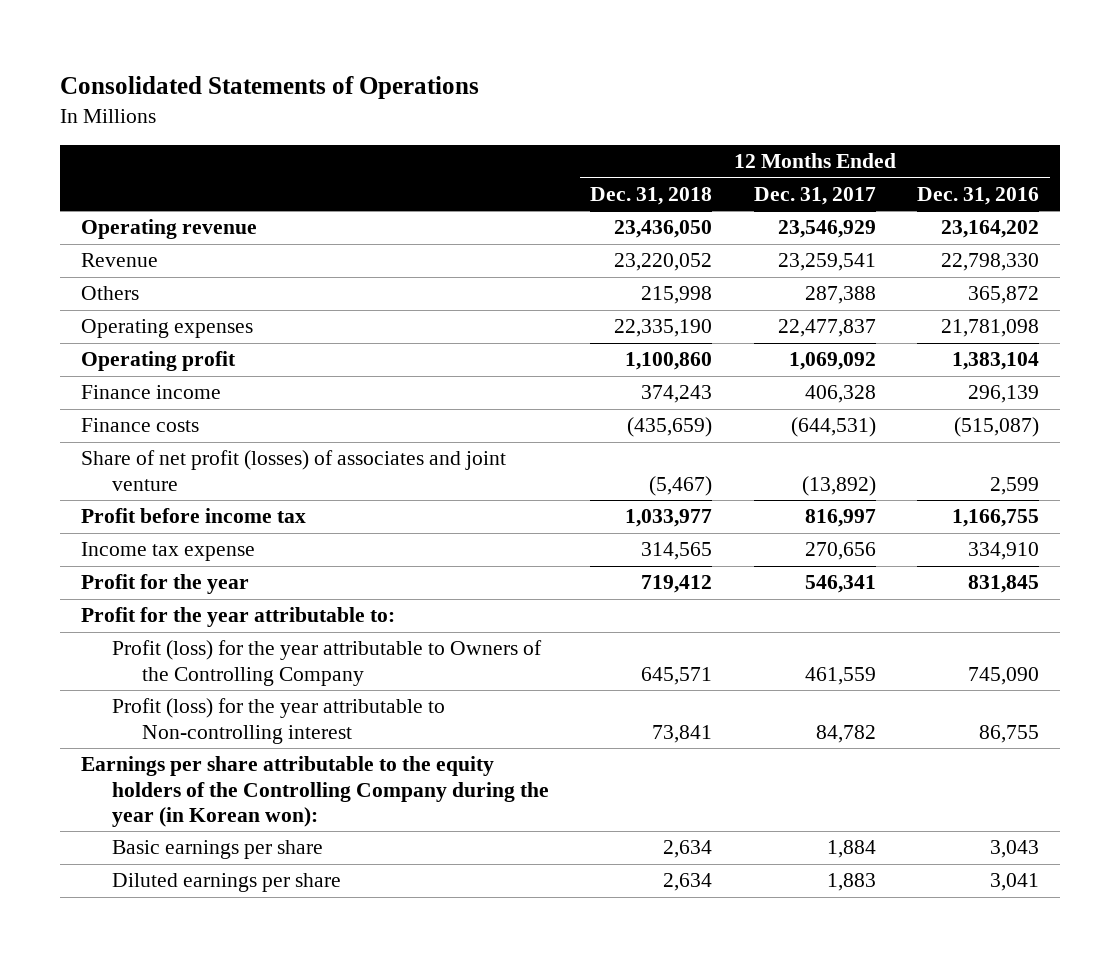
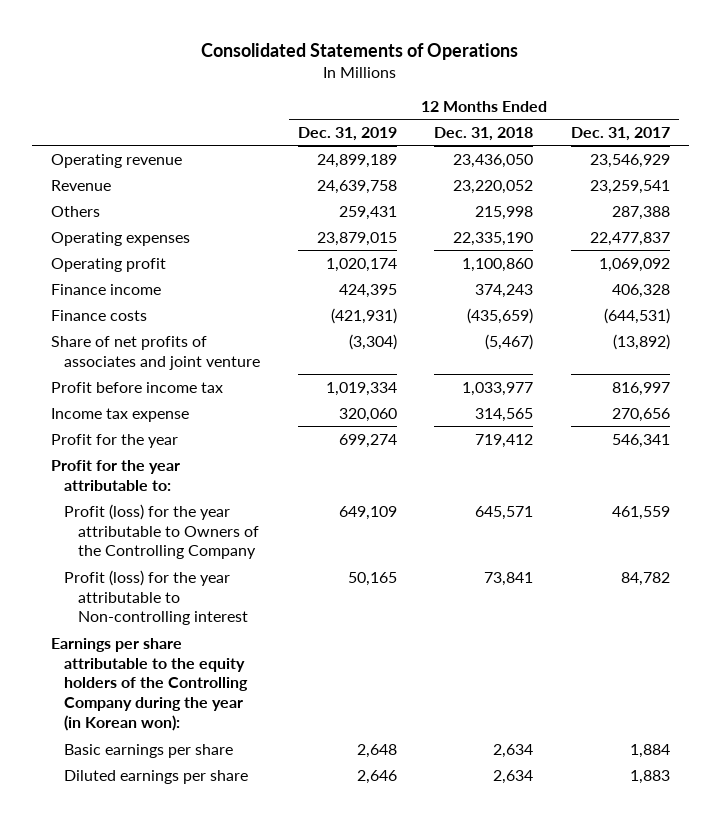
[917,187,1040,206] Dec. 31, 2016 -> none
none -> [297,127,397,142] Dec. 31, 2019
[81,450,507,491] Share of net profit (losses) of associates and joint venture -> [51,335,261,370] Share of net profits of associates and joint venture

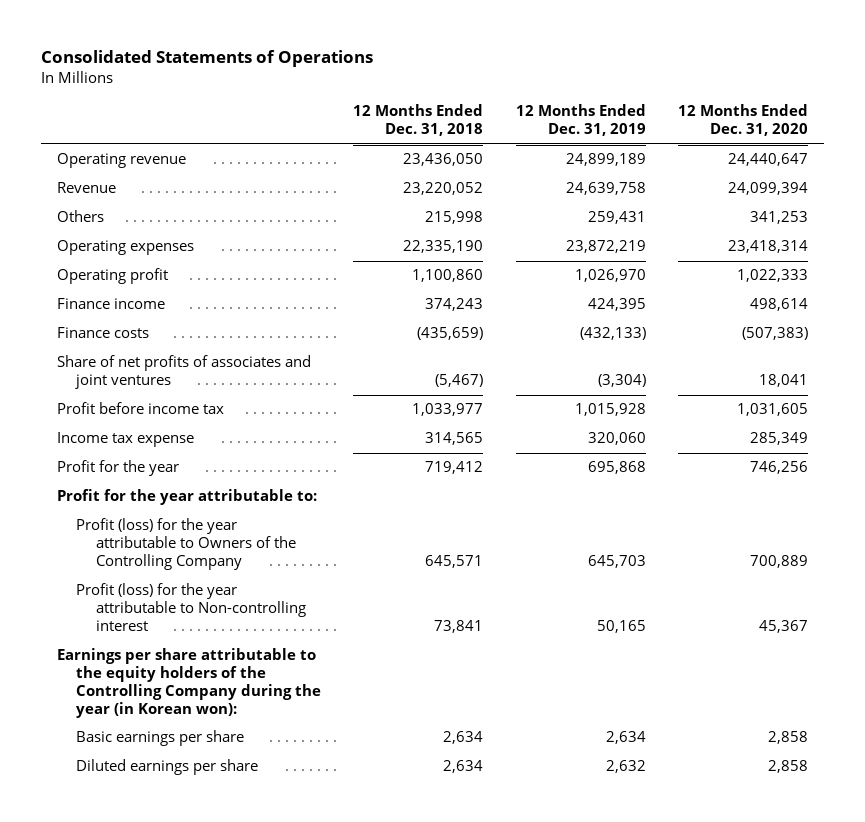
[570,127,670,142] Dec. 31, 2017 -> none
none -> [677,104,808,137] 12 Months Ended Dec. 31, 2020
[316,231,397,246] 23,879,015 -> [565,240,646,254] 23,872,219
[325,257,397,272] 1,020,174 -> [574,269,646,283] 1,026,970
[330,307,397,324] (421,931) -> [579,327,646,341] (432,133)
[51,335,261,370] Share of net profits of associates and joint venture -> [57,355,312,390] Share of net profits of associates and joint ventures
[325,381,397,396] 1,019,334 -> [574,403,646,417] 1,015,928
[338,433,397,448] 699,274 -> [587,461,646,475] 695,868
[338,505,397,520] 649,109 -> [587,555,646,569] 645,703
[356,743,397,758] 2,648 -> [605,731,646,745] 2,634
[356,769,397,784] 2,646 -> [605,760,646,774] 2,632

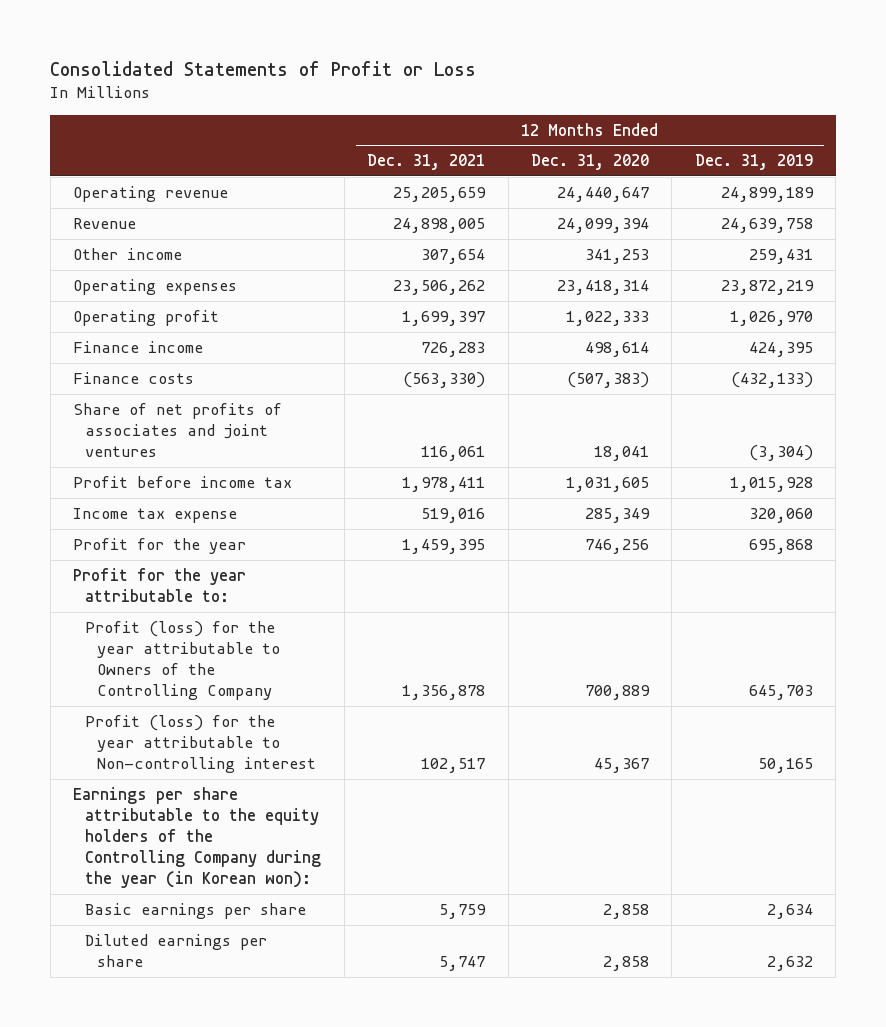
[41,50,374,68] Consolidated Statements of Operations -> [50,60,477,76] Consolidated Statements of Profit or Loss
[353,104,484,137] 12 Months Ended Dec. 31, 2018 -> none
none -> [367,154,486,171] Dec. 31, 2021
[57,210,105,223] Others -> [73,248,183,261] Other income

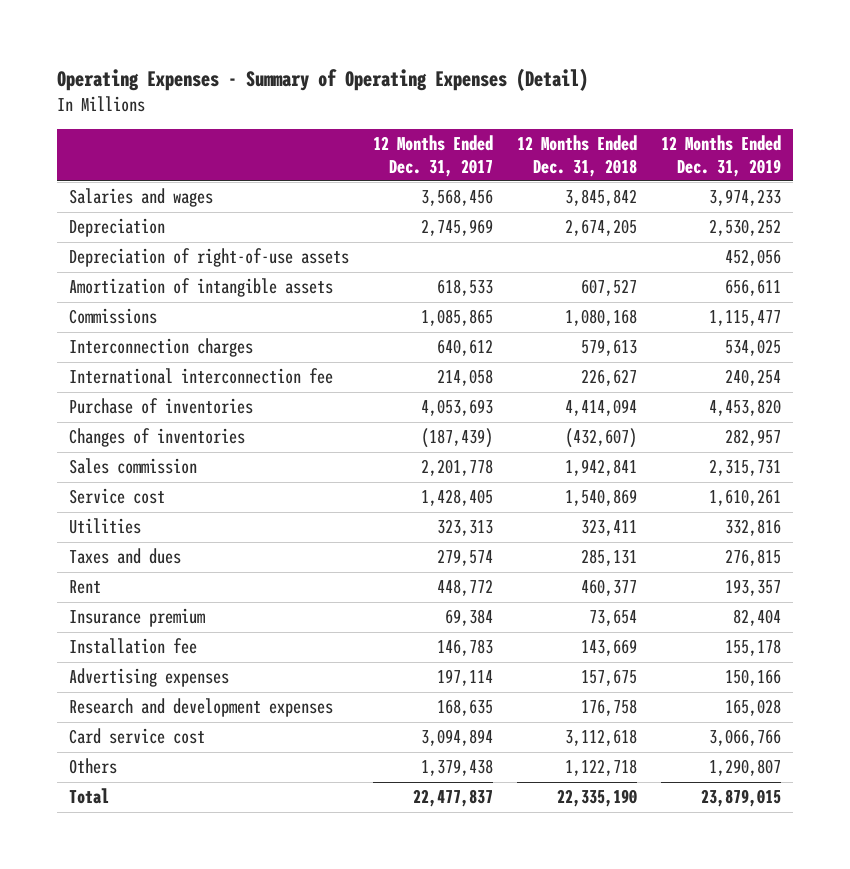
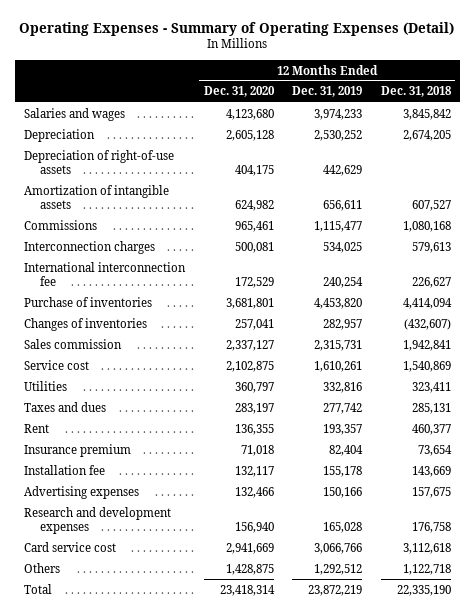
[373,135,494,177] 12 Months Ended Dec. 31, 2017 -> none
none -> [203,86,275,98] Dec. 31, 2020
[724,249,781,267] 452,056 -> [323,164,363,176] 442,629
[724,549,781,567] 276,815 -> [323,402,363,414] 277,742
[708,759,781,777] 1,290,807 -> [314,563,363,575] 1,292,512
[700,789,781,808] 23,879,015 -> [308,584,363,596] 23,872,219

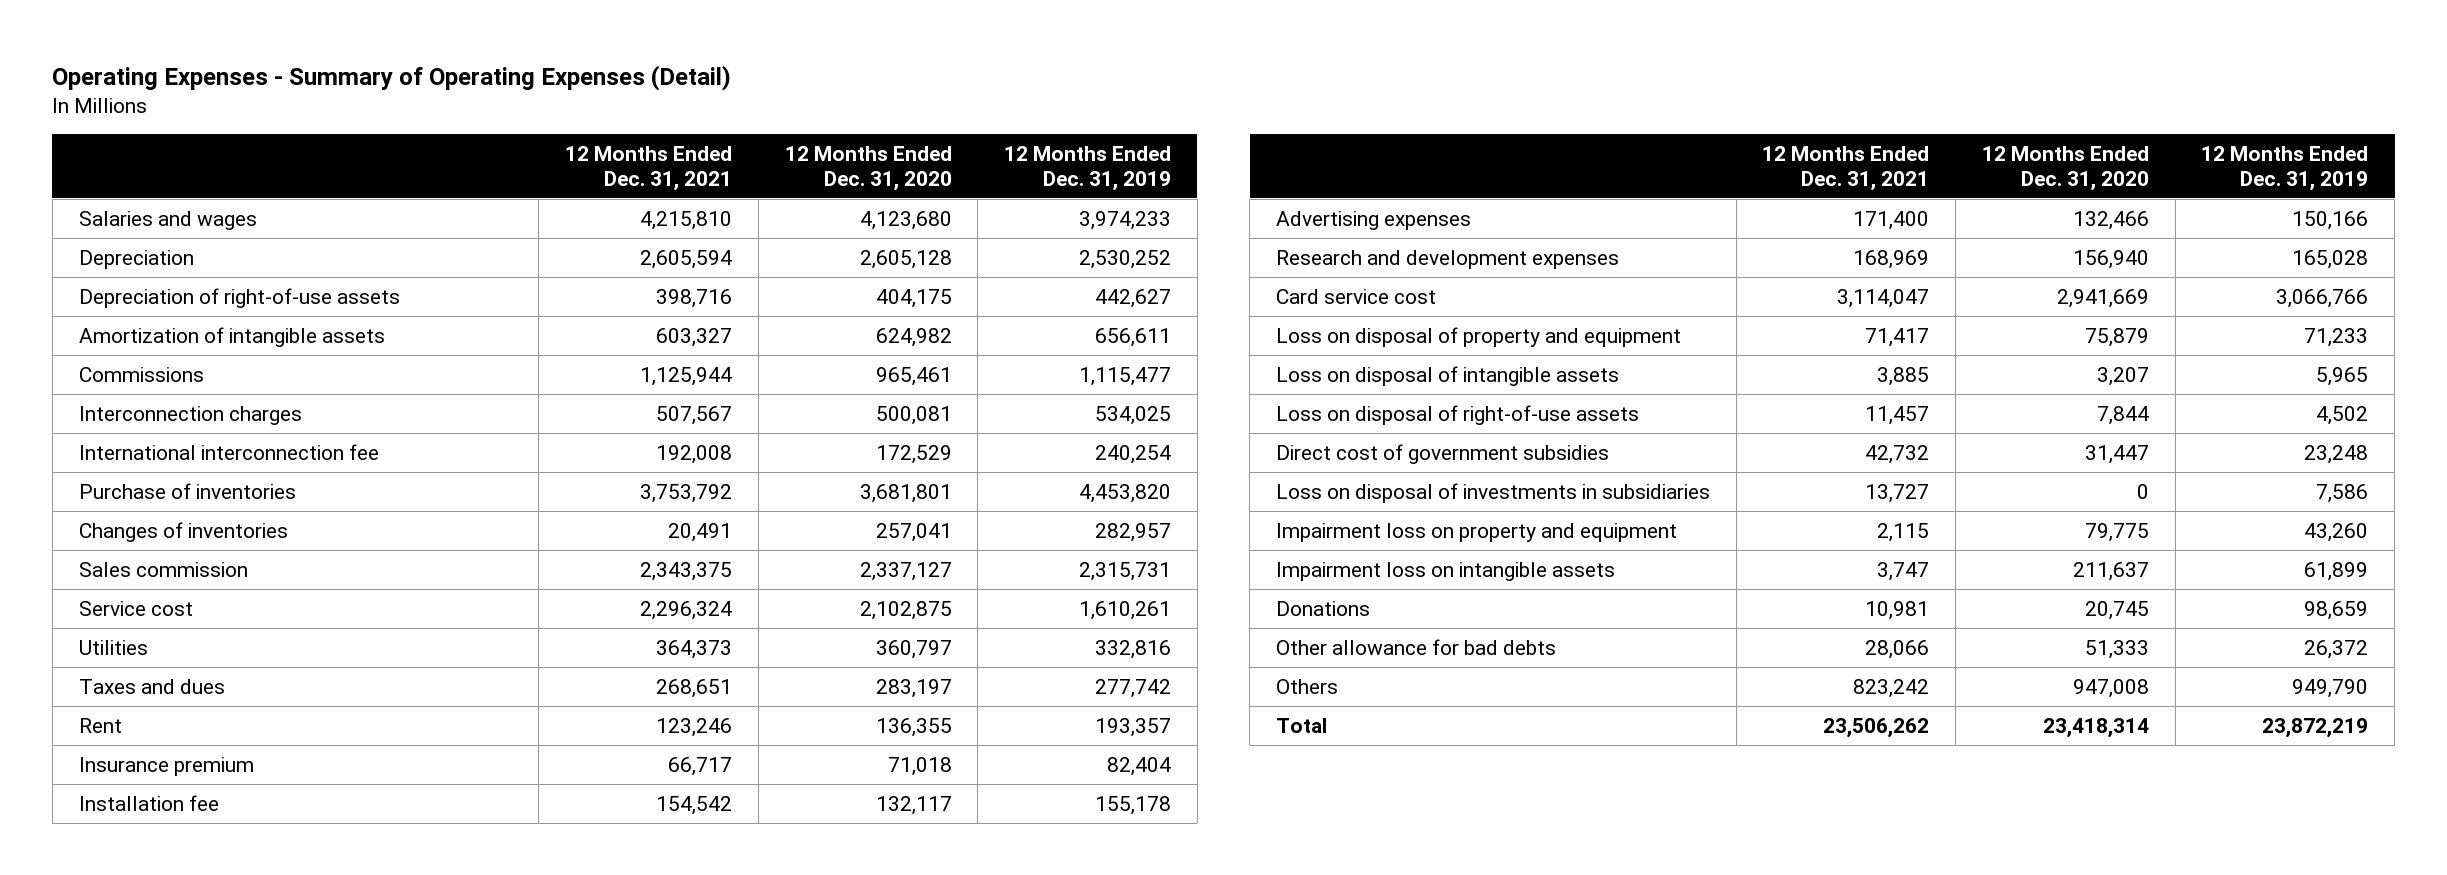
[380,86,452,98] Dec. 31, 2018 -> none
none -> [565,146,733,191] 12 Months Ended Dec. 31, 2021
[323,164,363,176] 442,629 -> [1094,289,1171,309] 442,627
none -> [1275,327,1681,348] Loss on disposal of property and equipment
none -> [1275,366,1619,387] Loss on disposal of intangible assets
none -> [1275,405,1639,426] Loss on disposal of right-of-use assets
none -> [1275,444,1609,465] Direct cost of government subsidies
none -> [1275,483,1710,504] Loss on disposal of investments in subsidiaries
none -> [1275,523,1677,543] Impairment loss on property and equipment
none -> [1275,562,1615,582] Impairment loss on intangible assets
none -> [1275,601,1370,617] Donations
none -> [1275,639,1556,656] Other allowance for bad debts
[225,563,274,575] 1,428,875 -> [2072,679,2149,699] 947,008
[314,563,363,575] 1,292,512 -> [2292,679,2369,699] 949,790

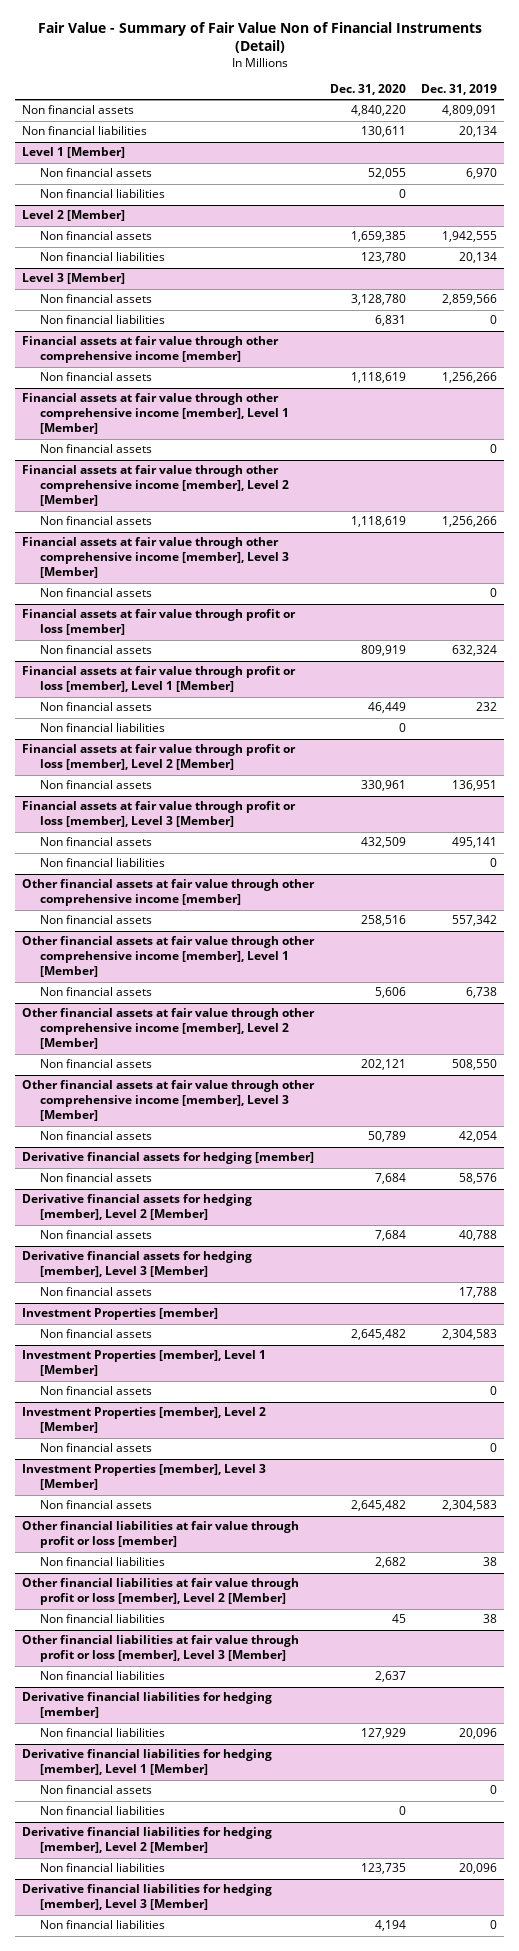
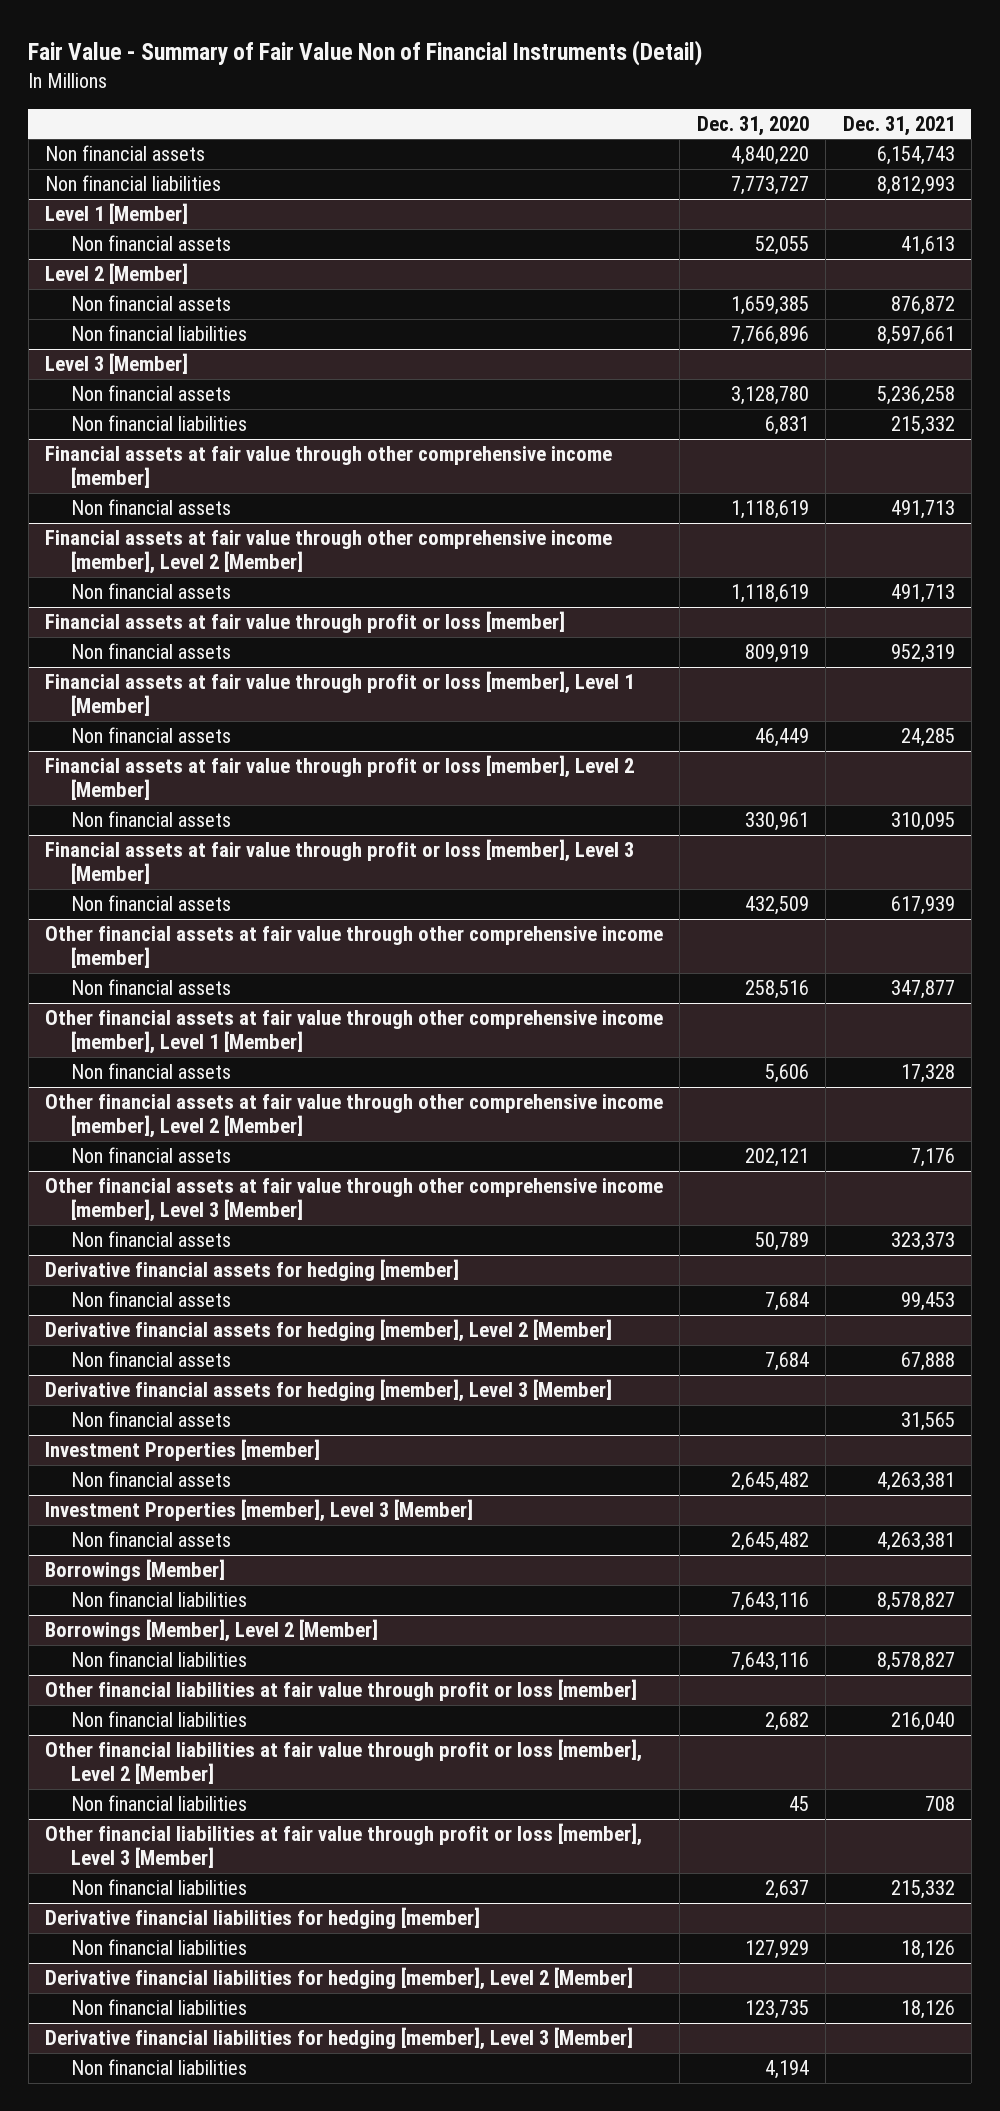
[420,84,497,96] Dec. 31, 2019 -> none
none -> [842,115,955,136] Dec. 31, 2021
[360,126,406,138] 130,611 -> [730,176,809,196] 7,773,727
[39,189,165,199] Non financial liabilities -> none
[360,252,406,264] 123,780 -> [730,326,809,346] 7,766,896
[22,393,289,435] Financial assets at fair value through other comprehensive income [member], Level 1 [Member] -> none
[39,444,152,454] Non financial assets -> none
[22,537,289,579] Financial assets at fair value through other comprehensive income [member], Level 3 [Member] -> none
[39,588,152,598] Non financial assets -> none
[39,723,165,733] Non financial liabilities -> none
[39,858,165,868] Non financial liabilities -> none
[22,1350,267,1377] Investment Properties [member], Level 1 [Member] -> none
[39,1386,152,1396] Non financial assets -> none
[22,1407,267,1434] Investment Properties [member], Level 2 [Member] -> none
[39,1443,152,1453] Non financial assets -> none
none -> [45,1559,226,1582] Borrowings [Member]
none -> [70,1591,247,1608] Non financial liabilities
none -> [45,1619,379,1643] Borrowings [Member], Level 2 [Member]
none -> [70,1651,247,1668] Non financial liabilities
[22,1749,273,1776] Derivative financial liabilities for hedging [member], Level 1 [Member] -> none
[39,1785,152,1795] Non financial assets -> none
[39,1806,165,1816] Non financial liabilities -> none

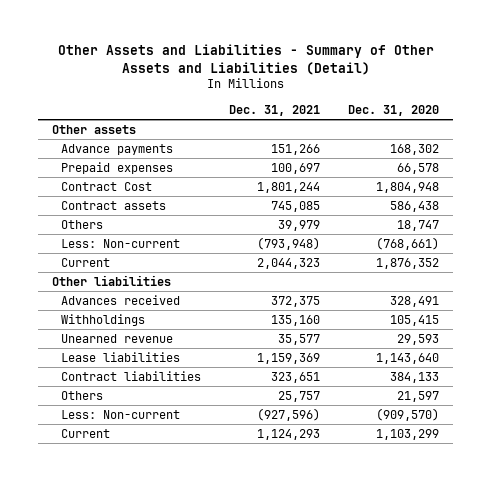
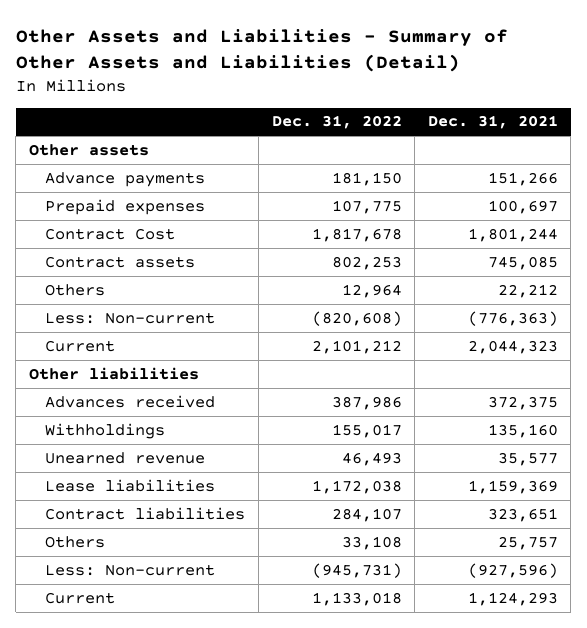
[348,104,440,116] Dec. 31, 2020 -> none
none -> [271,115,402,130] Dec. 31, 2022
[278,219,321,231] 39,979 -> [497,283,558,298] 22,212
[257,236,321,250] (793,948) -> [467,310,558,326] (776,363)

